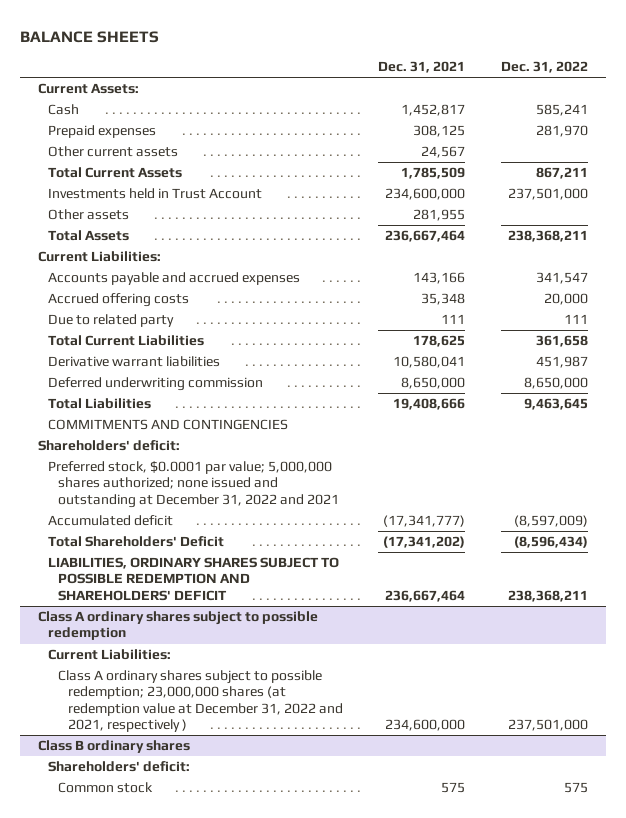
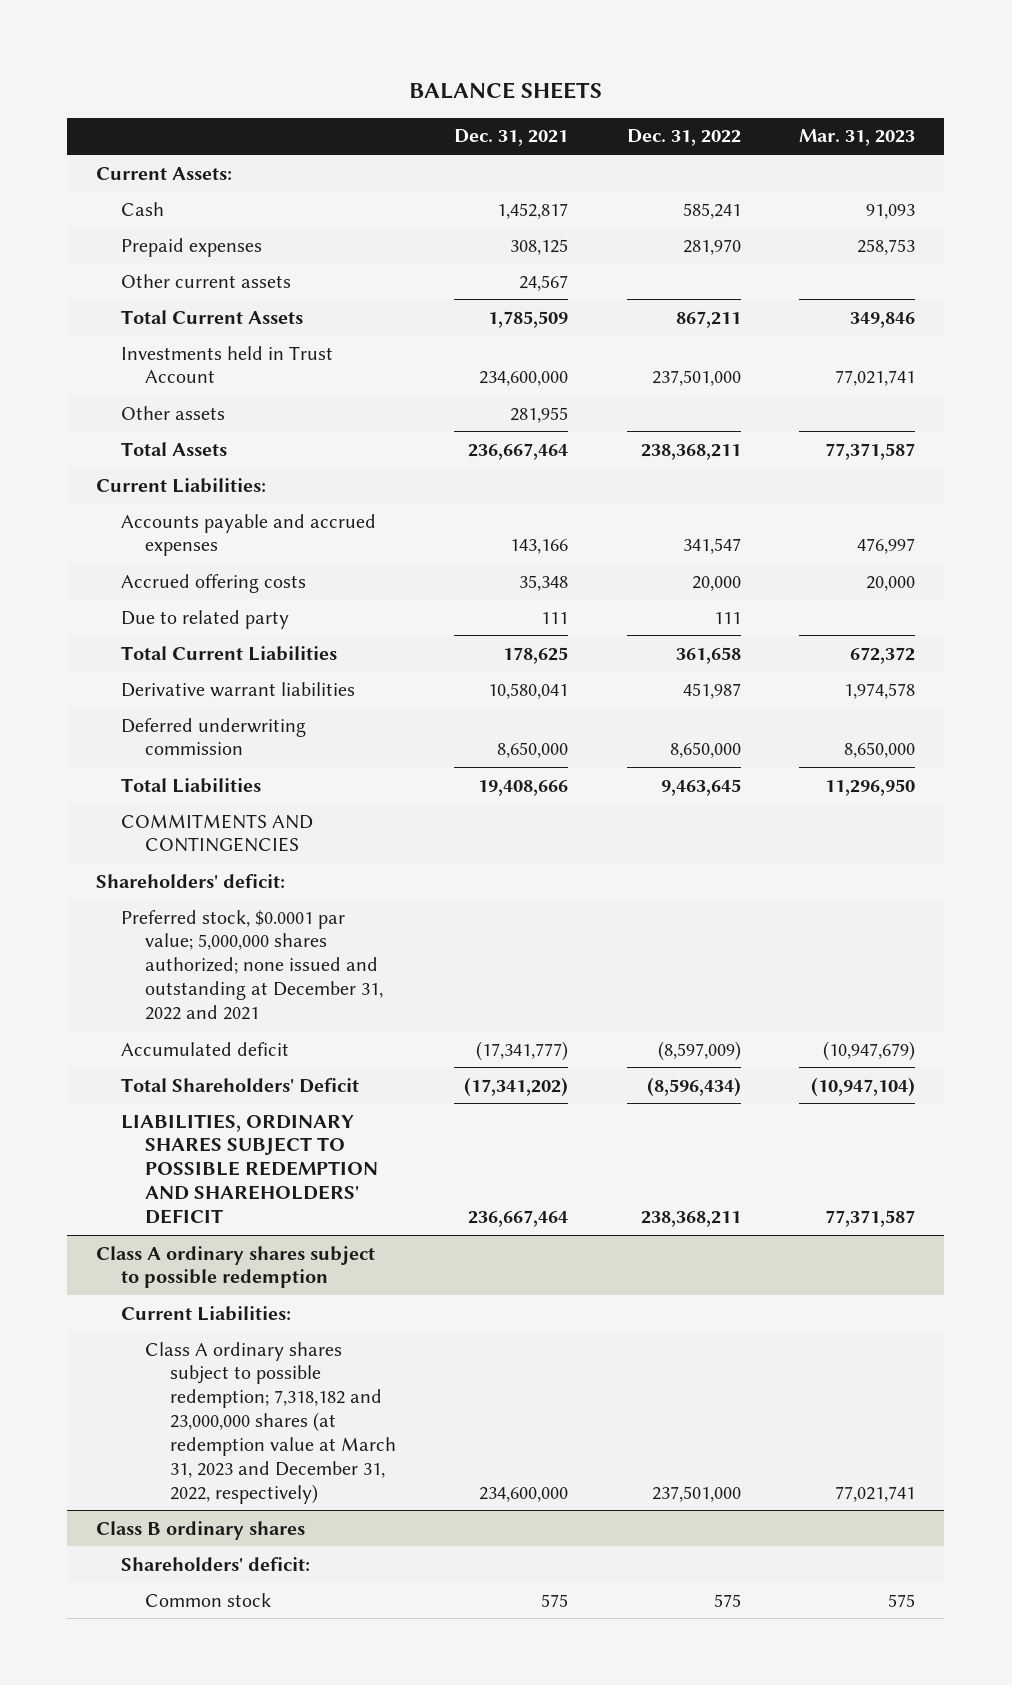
none -> [799,129,916,147] Mar. 31, 2023
[57,670,343,732] Class A ordinary shares subject to possible redemption; 23,000,000 shares (at redemption value at December 31, 2022 and 2021, respectively ) -> [145,1341,396,1504] Class A ordinary shares subject to possible redemption; 7,318,182 and 23,000,000 shares (at redemption value at March 31, 2023 and December 31, 2022, respectively)

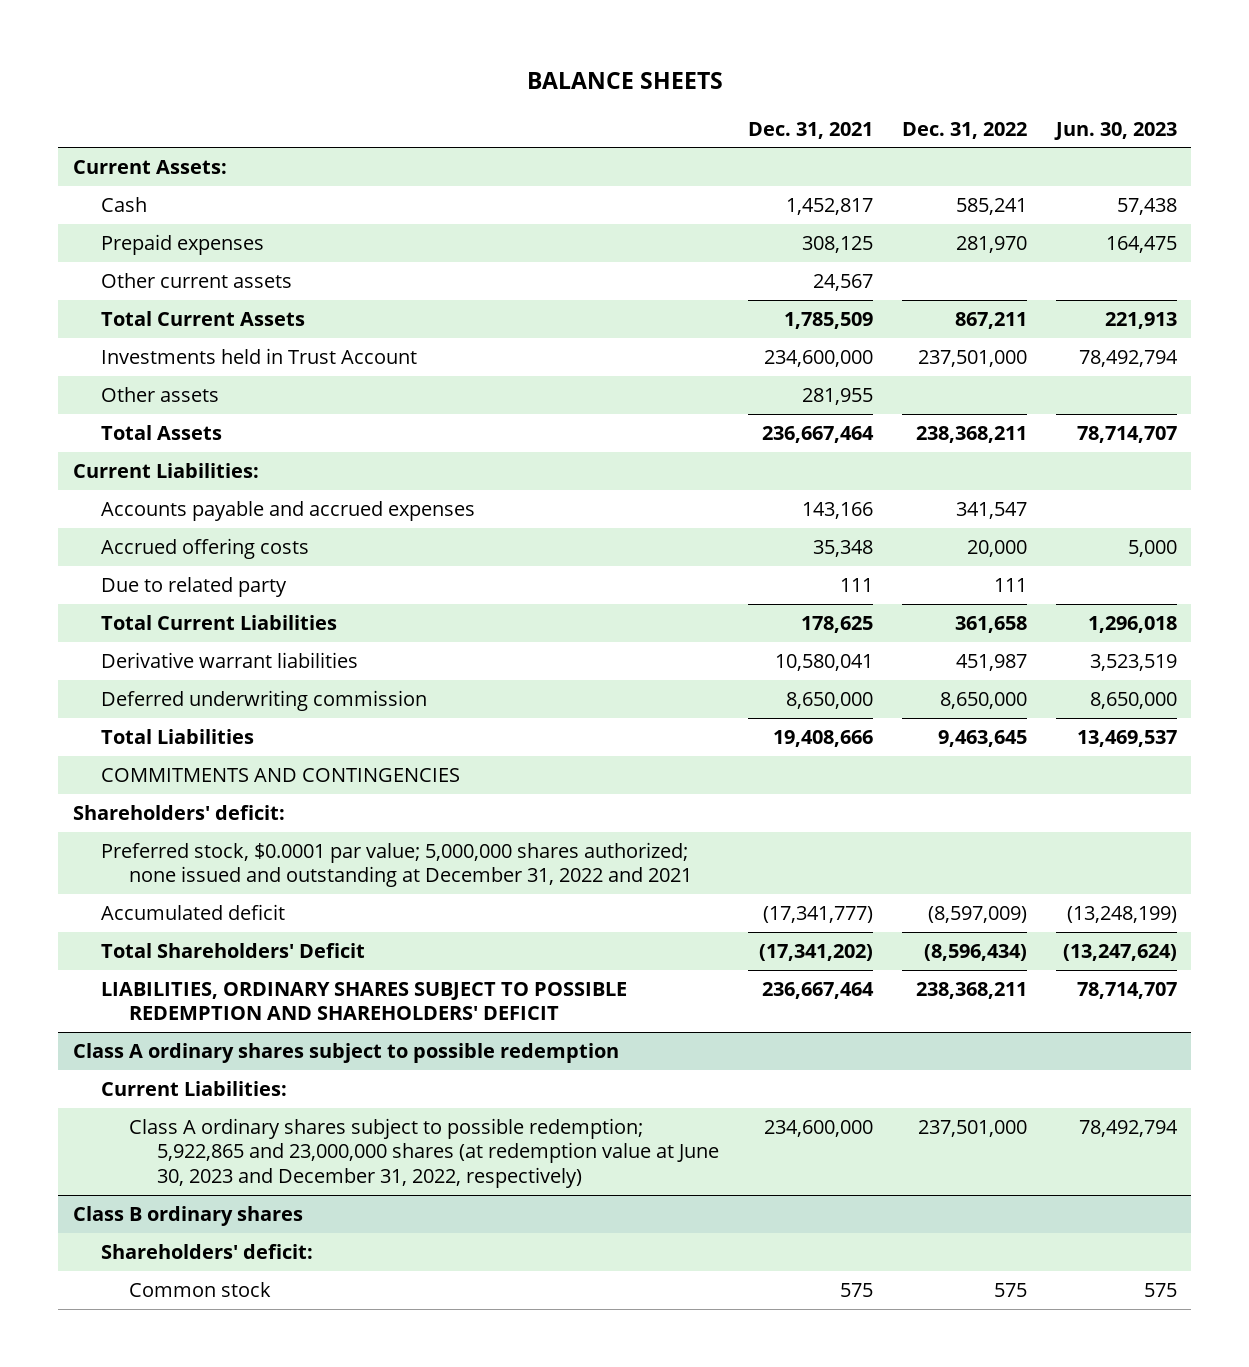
[799,129,916,147] Mar. 31, 2023 -> none
none -> [1053,121,1177,140] Jun. 30, 2023
[145,1341,396,1504] Class A ordinary shares subject to possible redemption; 7,318,182 and 23,000,000 shares (at redemption value at March 31, 2023 and December 31, 2022, respectively) -> [129,1118,720,1188] Class A ordinary shares subject to possible redemption; 5,922,865 and 23,000,000 shares (at redemption value at June 30, 2023 and December 31, 2022, respectively)

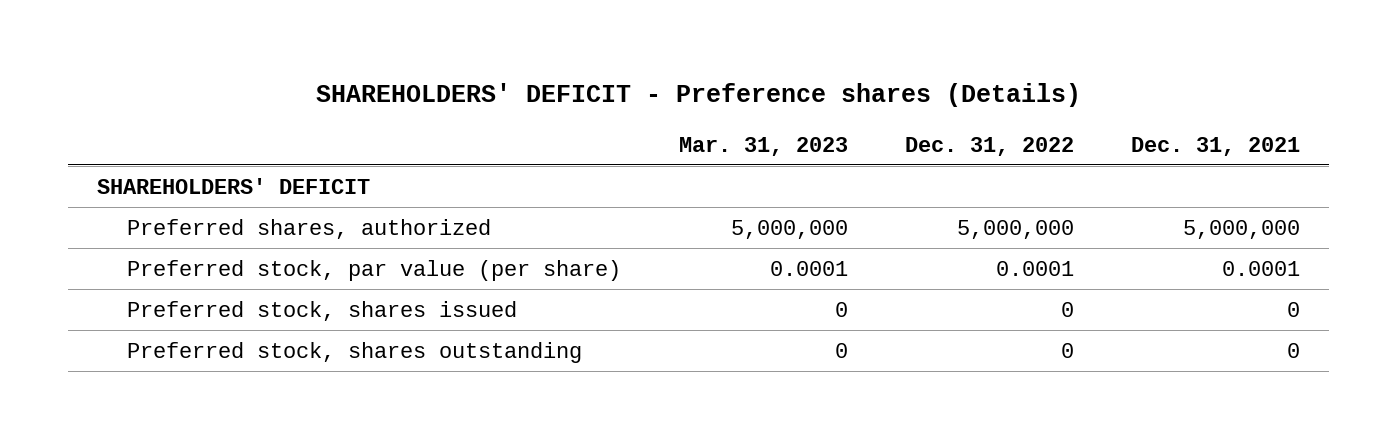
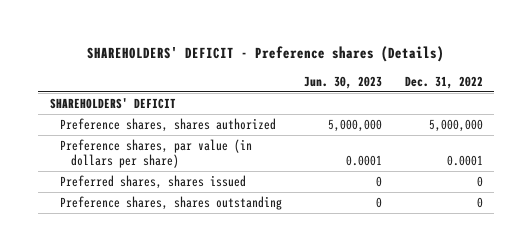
[678,136,848,156] Mar. 31, 2023 -> none
[1131,136,1301,156] Dec. 31, 2021 -> none
none -> [304,75,383,89] Jun. 30, 2023
[127,218,492,239] Preferred shares, authorized -> [60,117,277,132] Preference shares, shares authorized
[127,259,622,281] Preferred stock, par value (per share) -> [60,138,253,168] Preference shares, par value (in dollars per share)
[127,300,518,321] Preferred stock, shares issued -> [60,174,247,189] Preferred shares, shares issued
[127,341,583,363] Preferred stock, shares outstanding -> [60,195,283,210] Preference shares, shares outstanding

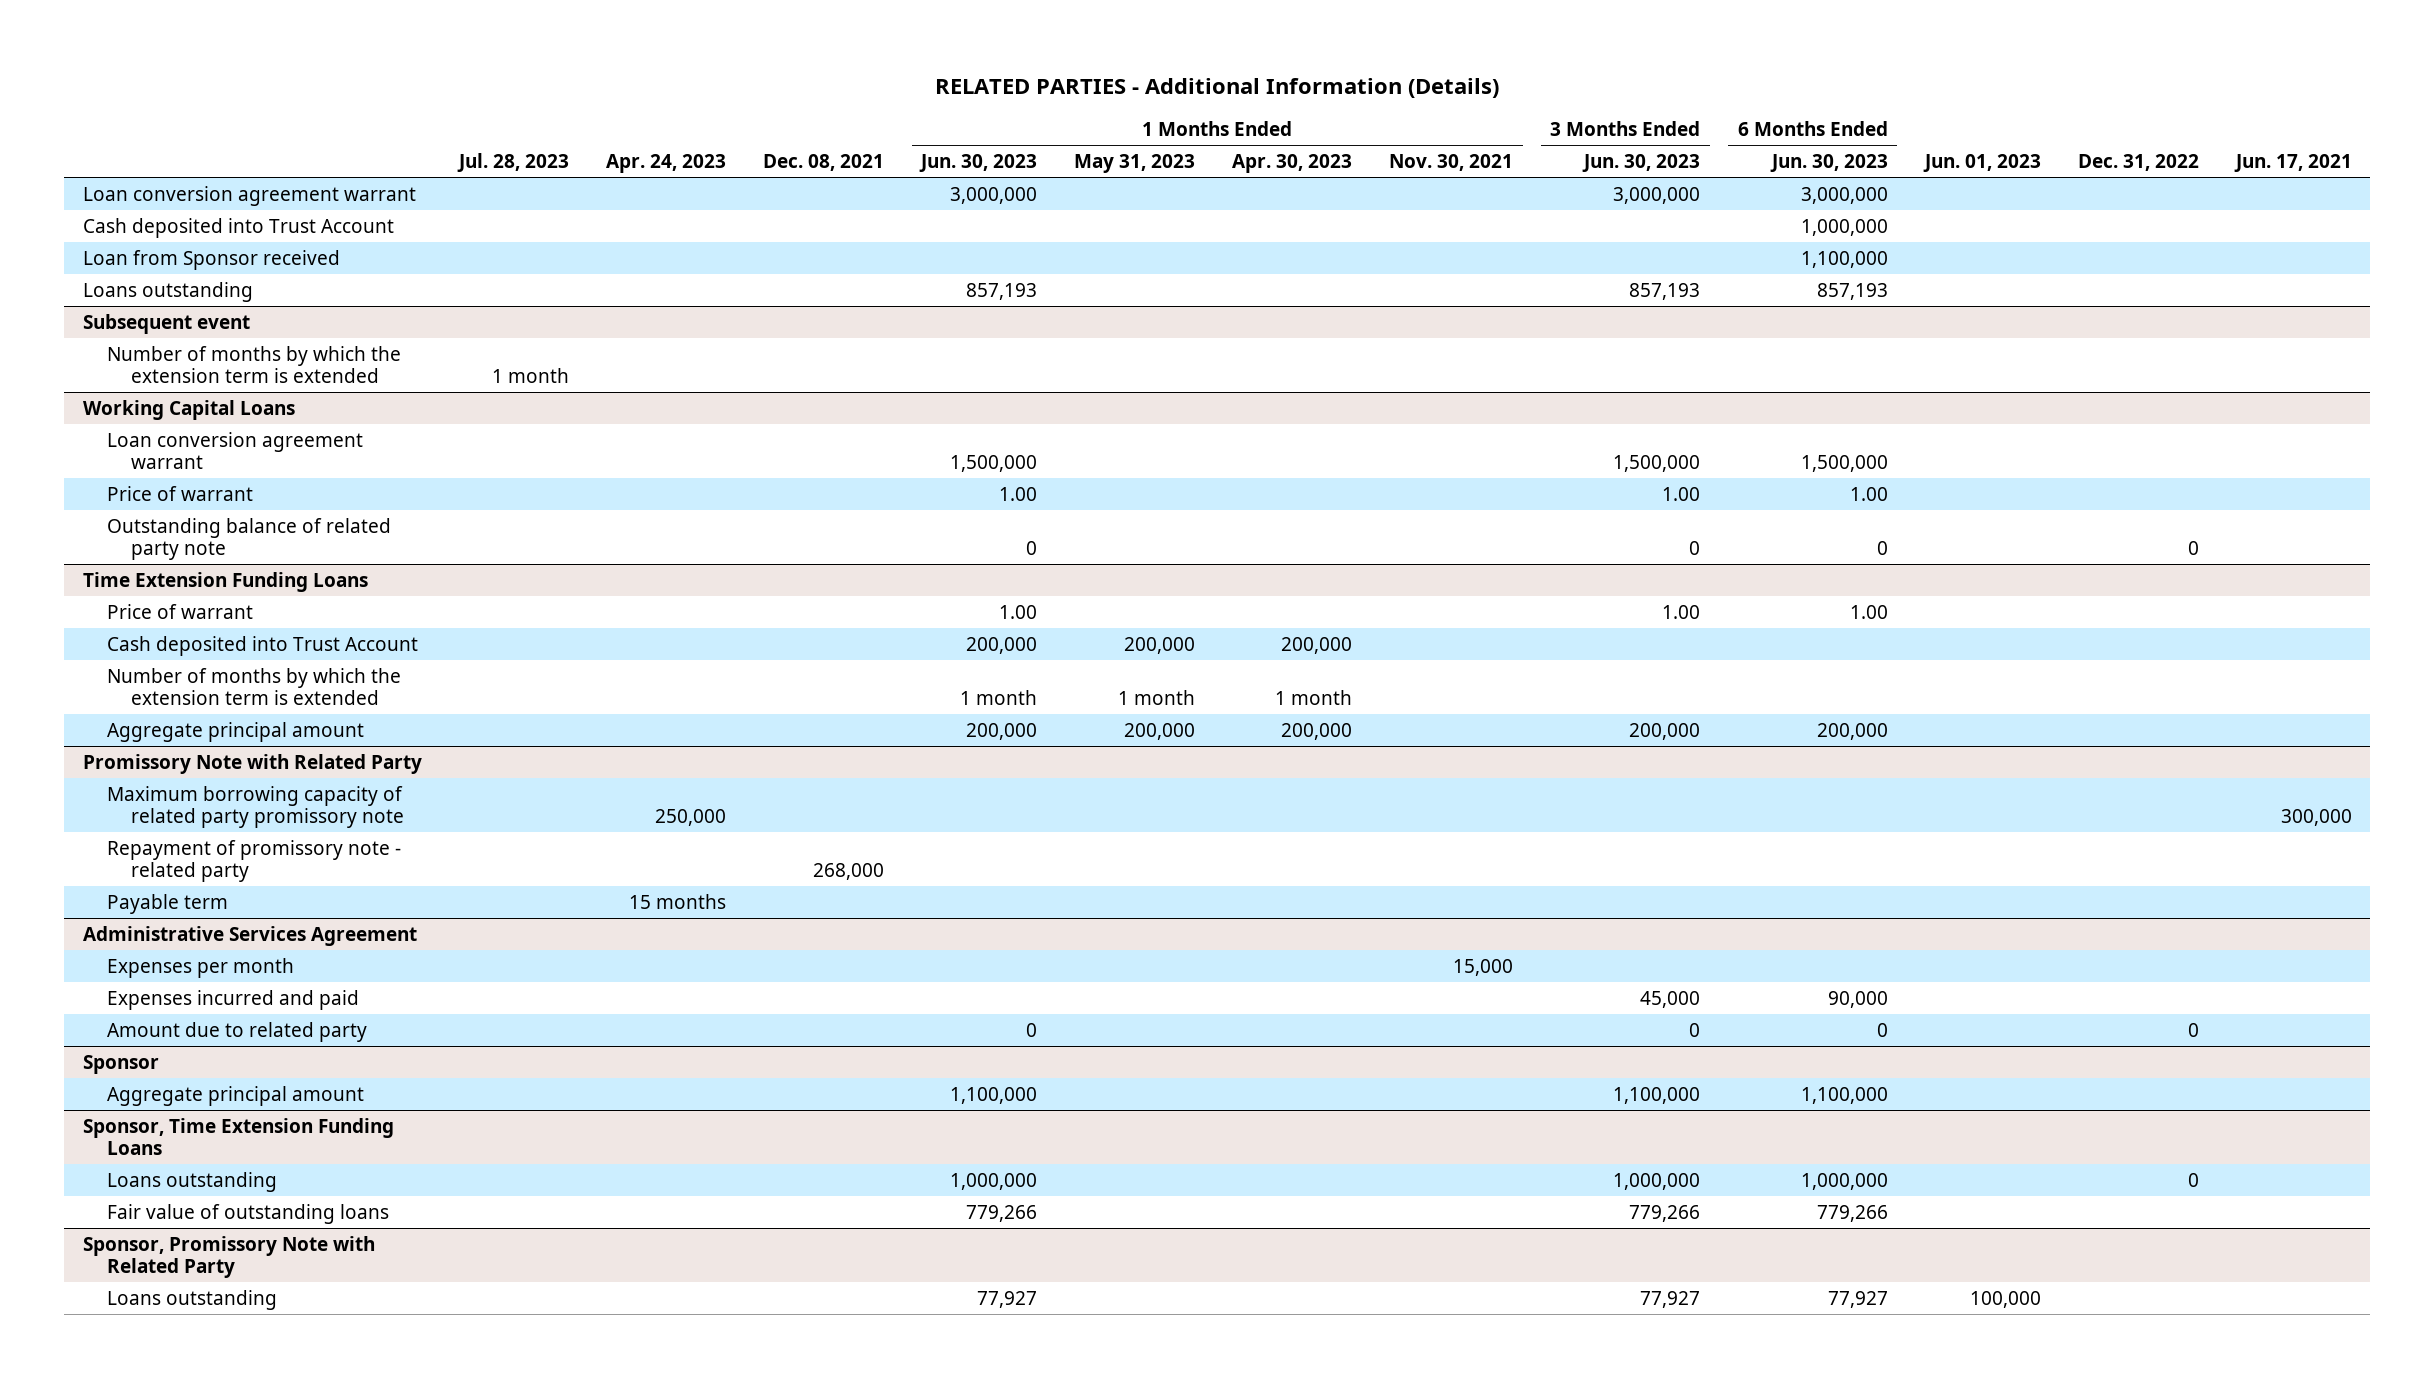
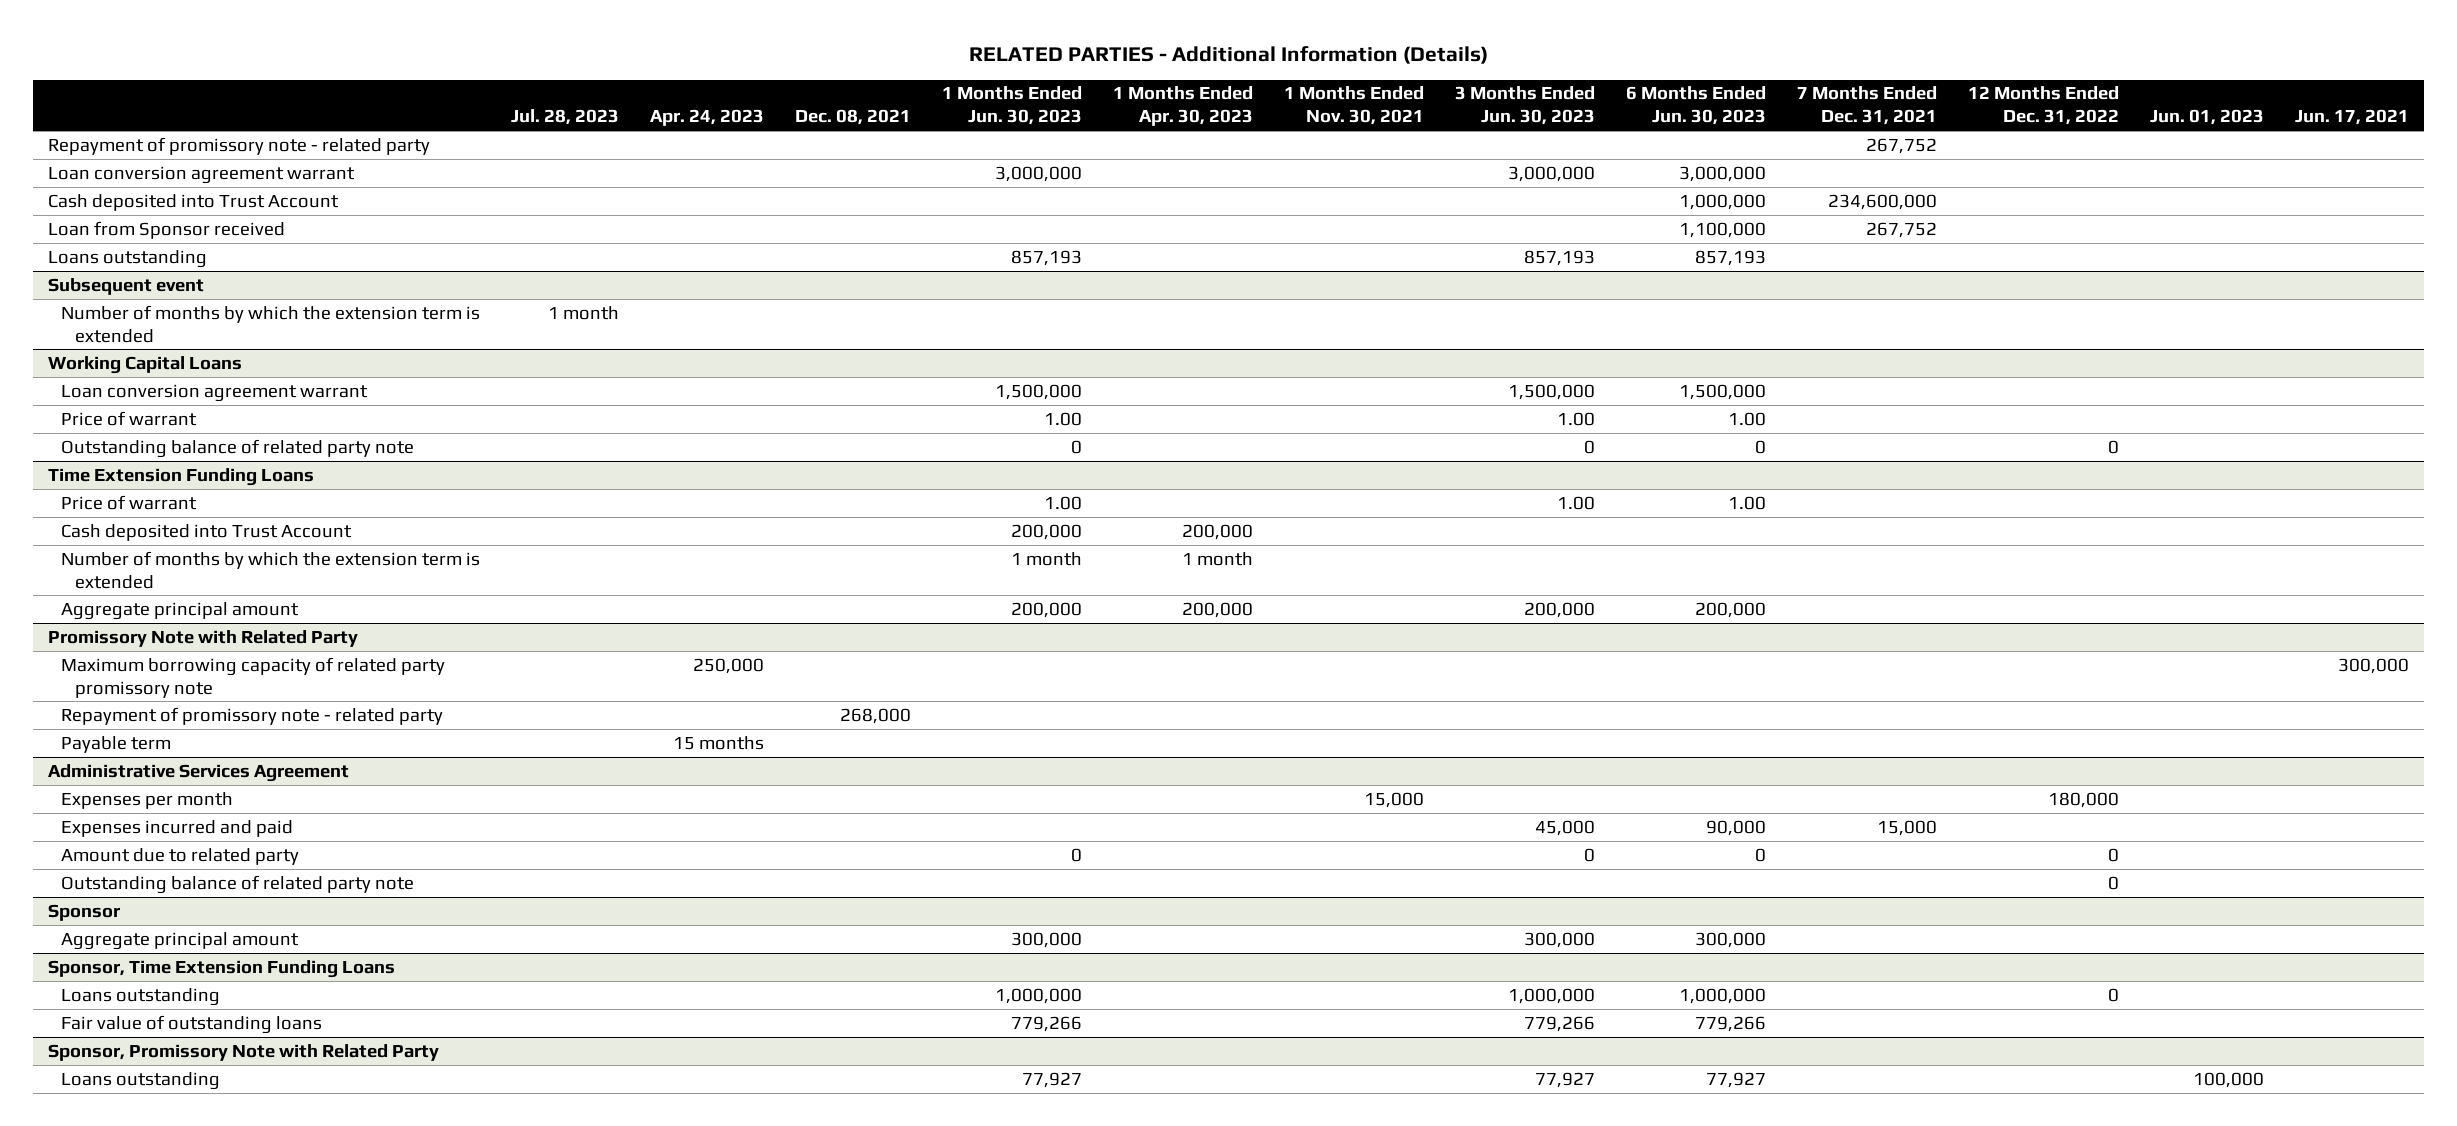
[1074,154,1196,174] May 31, 2023 -> none
[2077,154,2199,172] Dec. 31, 2022 -> none
none -> [1797,86,1938,126] 7 Months Ended Dec. 31, 2021
none -> [1968,86,2120,126] 12 Months Ended Dec. 31, 2022
none -> [48,136,431,155] Repayment of promissory note - related party
none -> [61,874,415,894] Outstanding balance of related party note
[950,1086,1038,1104] 1,100,000 -> [1011,931,1083,948] 300,000
[1613,1086,1701,1104] 1,100,000 -> [1524,931,1596,948] 300,000
[1800,1086,1888,1104] 1,100,000 -> [1695,931,1767,948] 300,000

